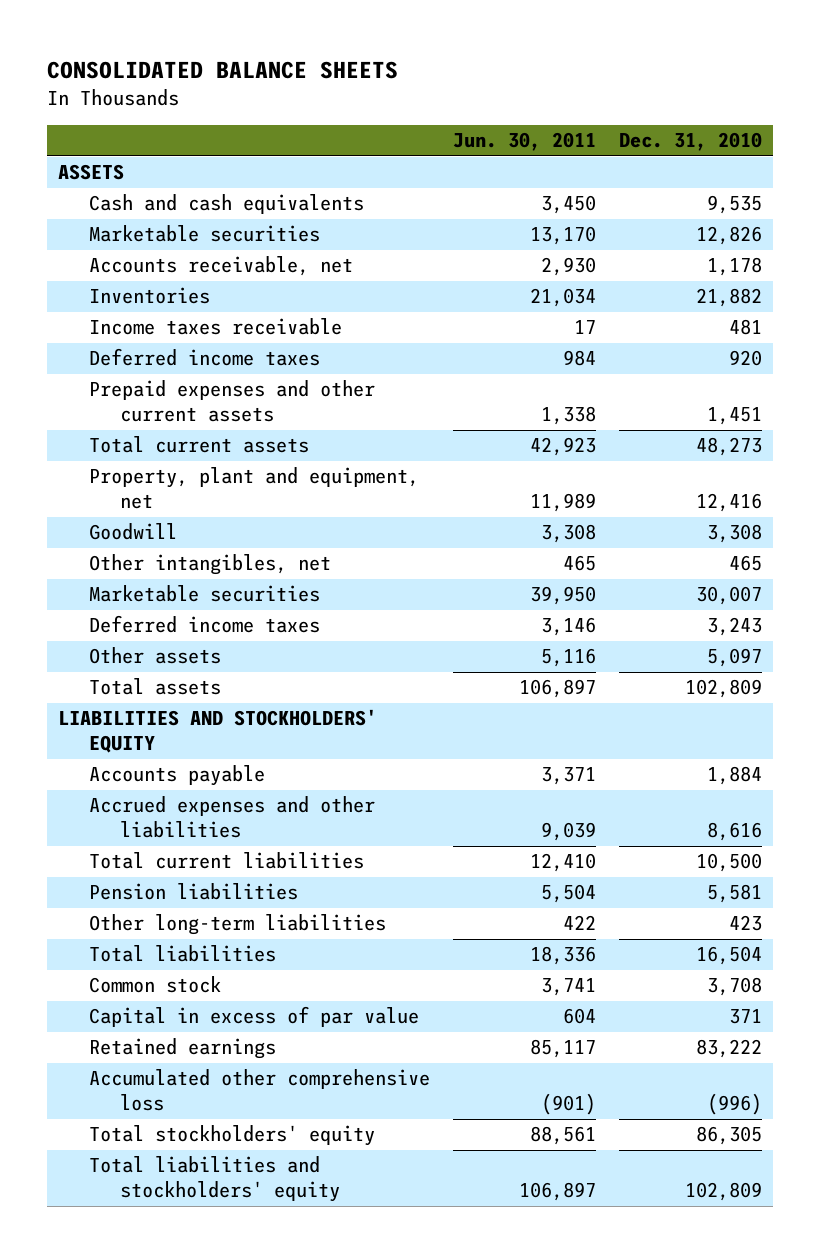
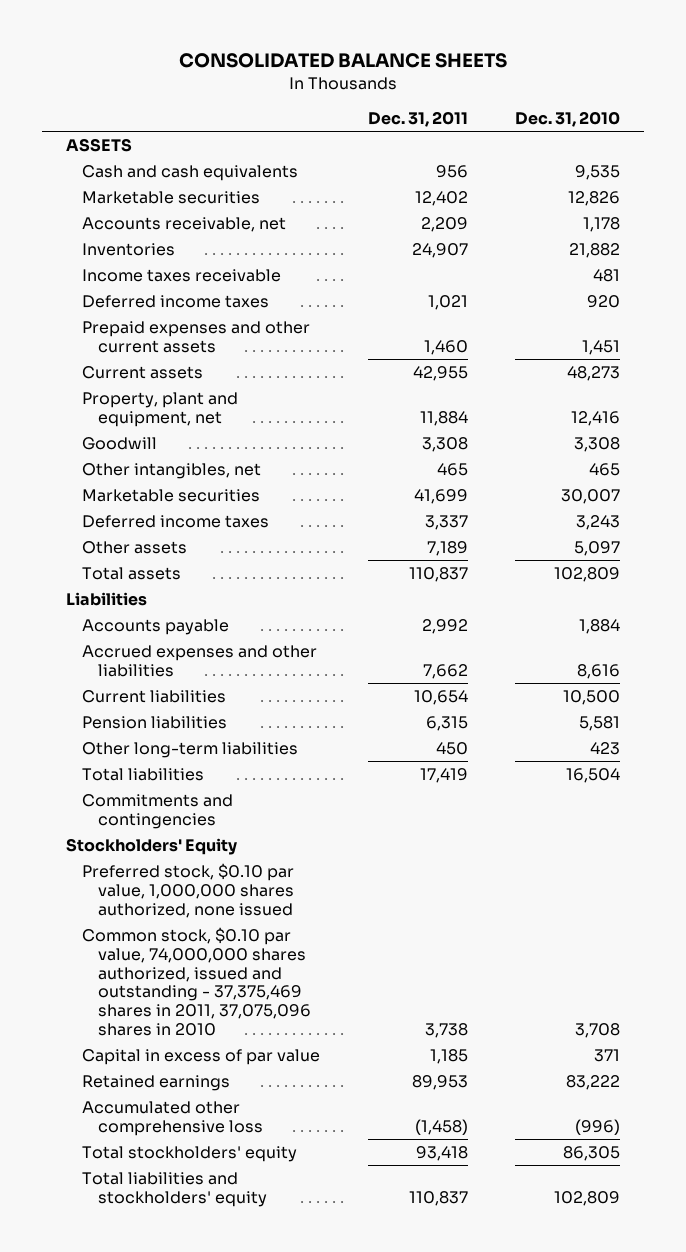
[453,132,597,152] Jun. 30, 2011 -> none
none -> [367,111,468,128] Dec. 31, 2011
[89,436,310,454] Total current assets -> [81,366,203,380] Current assets
[58,709,378,754] LIABILITIES AND STOCKHOLDERS' EQUITY -> none
none -> [66,592,148,607] Liabilities
[89,852,365,870] Total current liabilities -> [81,690,226,704] Current liabilities
none -> [81,794,233,829] Commitments and contingencies
none -> [66,838,238,856] Stockholders' Equity
none -> [81,863,294,918] Preferred stock, $0.10 par value, 1,000,000 shares authorized, none issued
[89,976,222,994] Common stock -> [81,927,311,1036] Common stock, $0.10 par value, 74,000,000 shares authorized, issued and outstanding - 37,375,469 shares in 2011, 37,075,096 shares in 2010

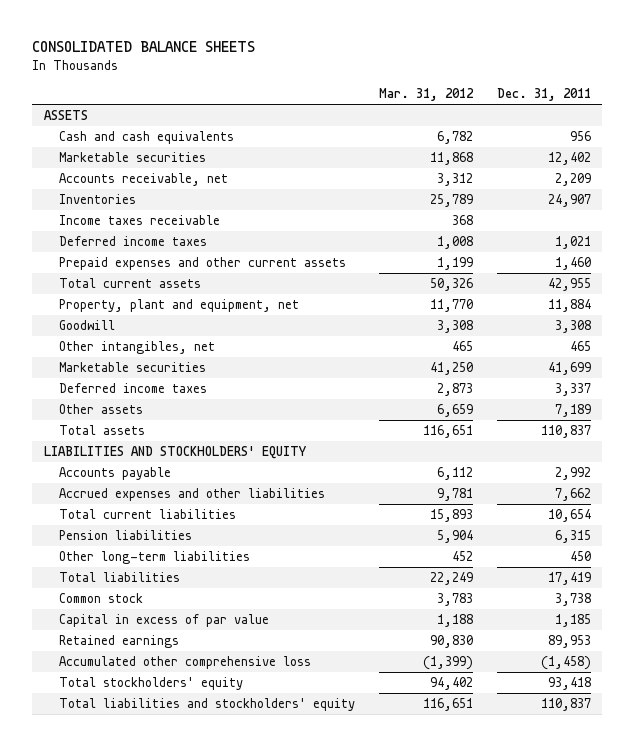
[515,111,621,128] Dec. 31, 2010 -> none
none -> [378,88,474,102] Mar. 31, 2012
[81,366,203,380] Current assets -> [59,278,202,289] Total current assets
[66,592,148,607] Liabilities -> none
none -> [44,446,307,460] LIABILITIES AND STOCKHOLDERS' EQUITY
[81,690,226,704] Current liabilities -> [59,509,237,520] Total current liabilities
[81,794,233,829] Commitments and contingencies -> none
[66,838,238,856] Stockholders' Equity -> none
[81,863,294,918] Preferred stock, $0.10 par value, 1,000,000 shares authorized, none issued -> none
[81,927,311,1036] Common stock, $0.10 par value, 74,000,000 shares authorized, issued and outstanding - 37,375,469 shares in 2011, 37,075,096 shares in 2010 -> [59,593,144,604] Common stock

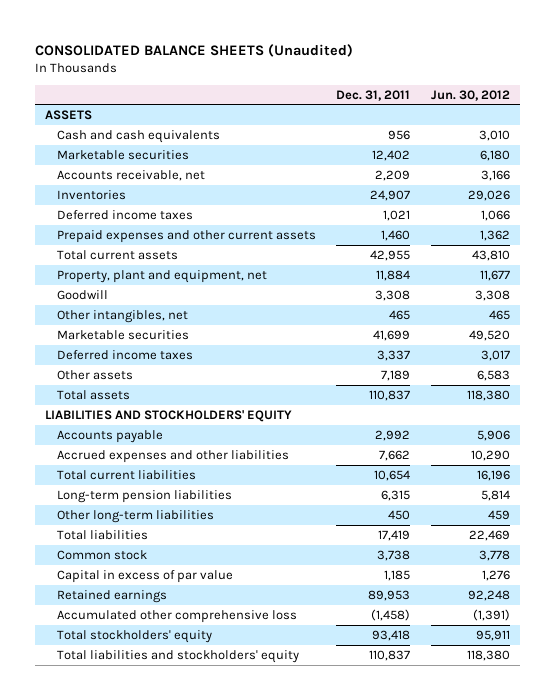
[32,41,256,53] CONSOLIDATED BALANCE SHEETS -> [34,43,353,57] CONSOLIDATED BALANCE SHEETS (Unaudited)
[378,88,474,102] Mar. 31, 2012 -> none
none -> [430,89,510,101] Jun. 30, 2012
[59,215,221,226] Income taxes receivable -> none
[59,530,193,541] Pension liabilities -> [56,489,232,503] Long-term pension liabilities

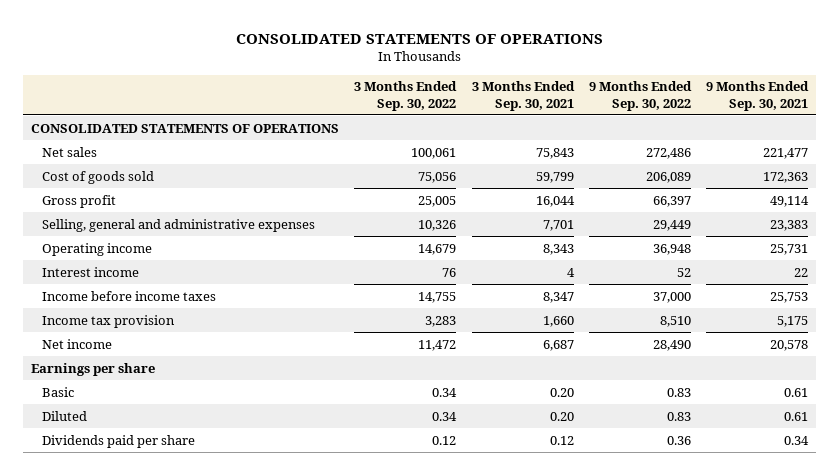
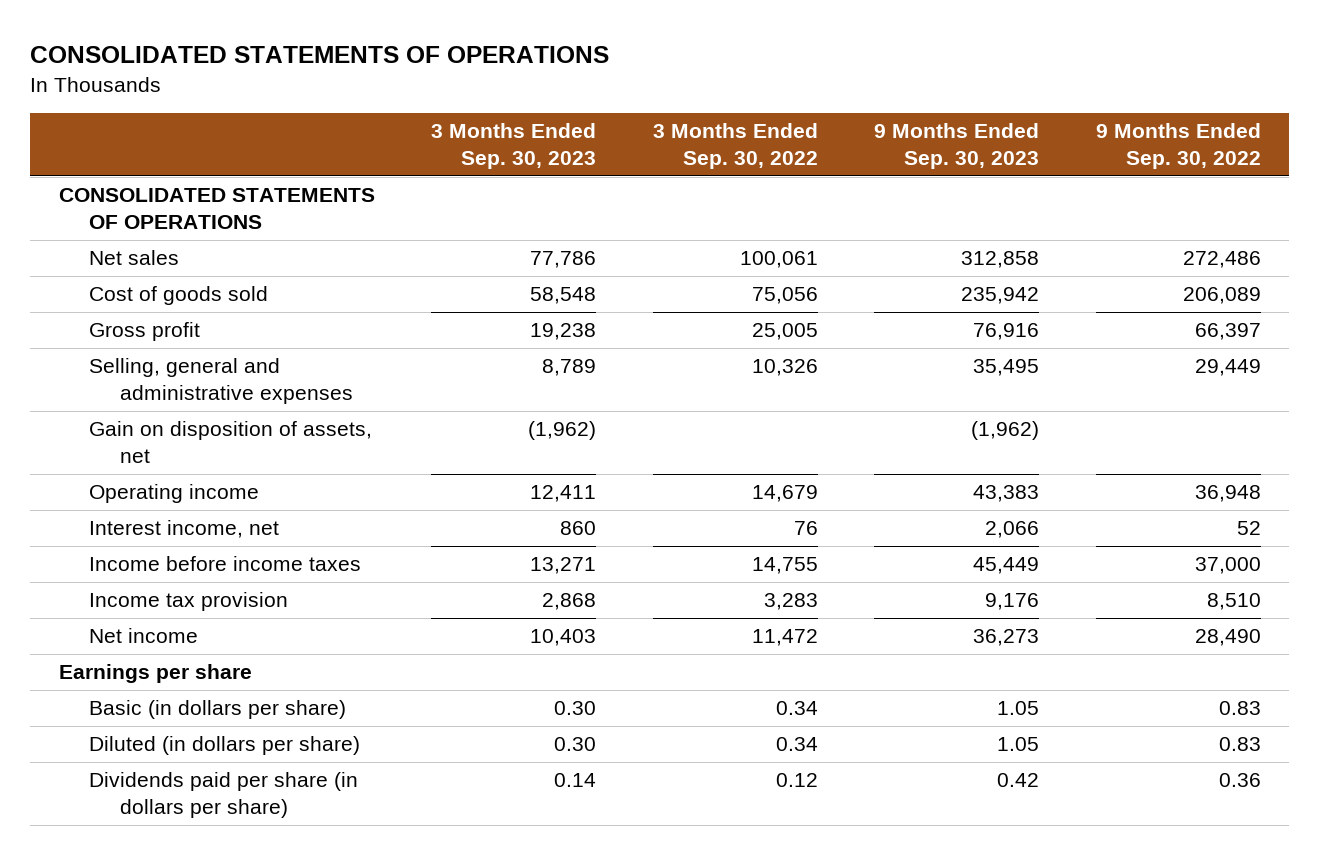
[471,81,575,111] 3 Months Ended Sep. 30, 2021 -> none
[706,81,810,111] 9 Months Ended Sep. 30, 2021 -> none
none -> [431,122,597,170] 3 Months Ended Sep. 30, 2023
none -> [874,122,1040,170] 9 Months Ended Sep. 30, 2023
none -> [89,421,373,464] Gain on disposition of assets, net
[41,266,139,277] Interest income -> [89,520,280,539] Interest income, net
[41,386,74,397] Basic -> [89,700,347,720] Basic (in dollars per share)
[41,410,87,421] Diluted -> [89,736,361,756] Diluted (in dollars per share)
[41,434,195,448] Dividends paid per share -> [89,772,359,819] Dividends paid per share (in dollars per share)

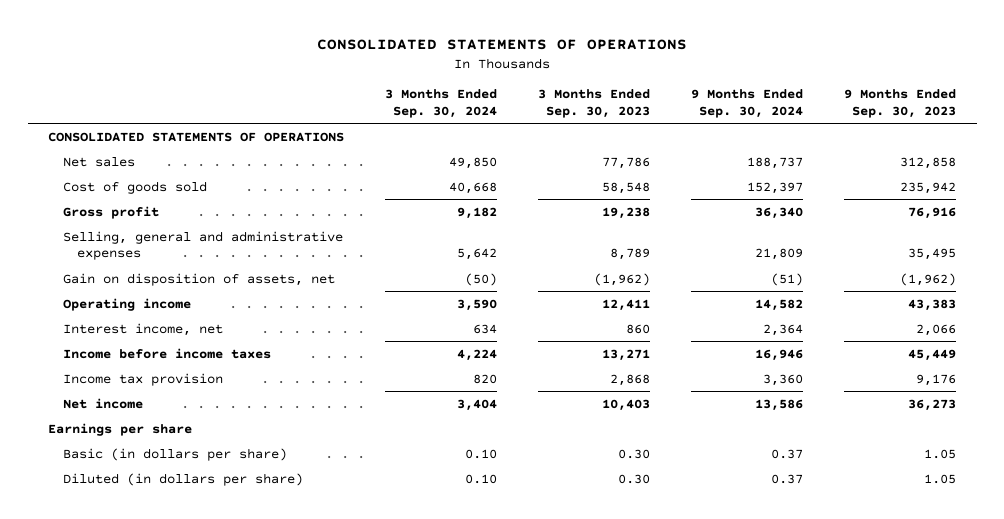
[652,122,818,170] 3 Months Ended Sep. 30, 2022 -> none
[1095,122,1261,170] 9 Months Ended Sep. 30, 2022 -> none
none -> [385,89,498,118] 3 Months Ended Sep. 30, 2024
none -> [691,89,804,118] 9 Months Ended Sep. 30, 2024
[89,772,359,819] Dividends paid per share (in dollars per share) -> none

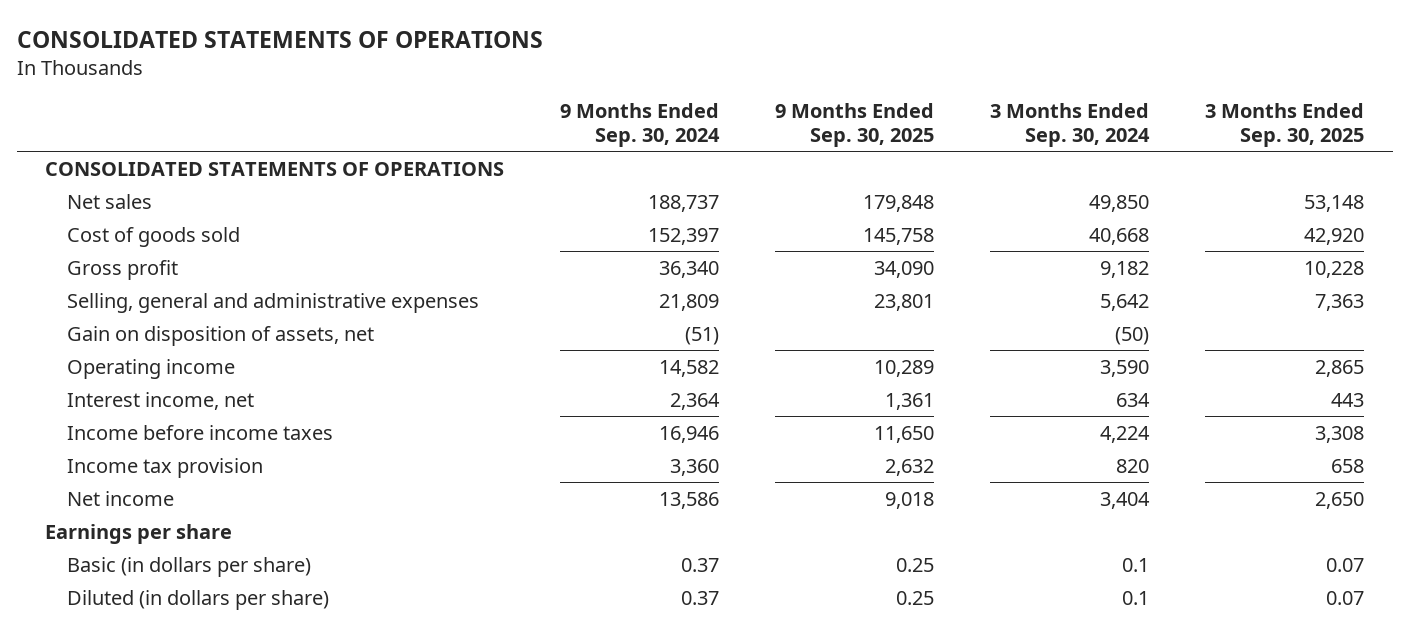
[538,89,651,118] 3 Months Ended Sep. 30, 2023 -> none
[844,89,957,118] 9 Months Ended Sep. 30, 2023 -> none
none -> [775,103,935,147] 9 Months Ended Sep. 30, 2025
none -> [1205,103,1365,147] 3 Months Ended Sep. 30, 2025
[465,448,498,459] 0.10 -> [1122,557,1150,572] 0.1
[465,473,498,484] 0.10 -> [1122,590,1150,605] 0.1

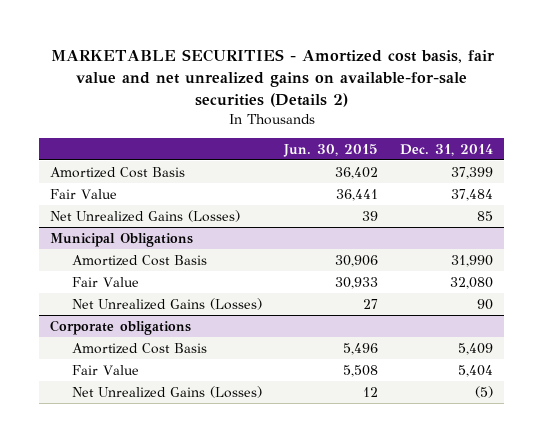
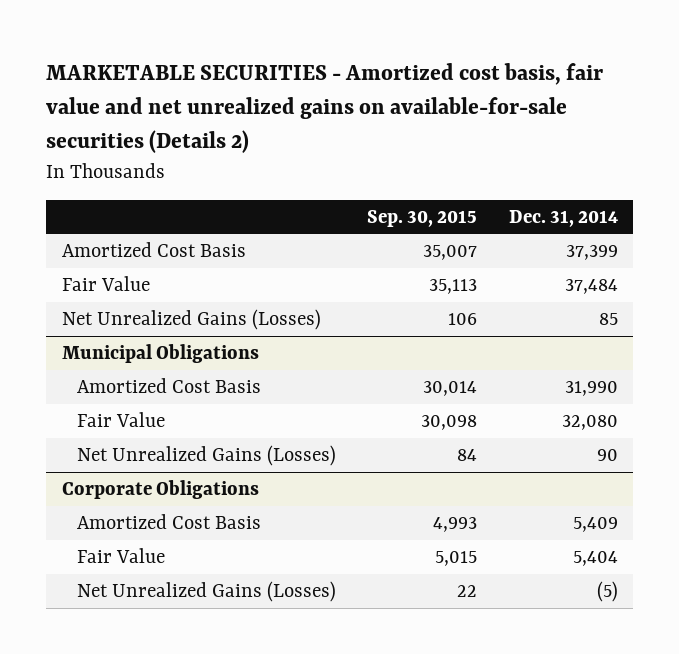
[283,143,379,157] Jun. 30, 2015 -> none
none -> [367,209,478,227] Sep. 30, 2015
[50,319,192,335] Corporate obligations -> [61,480,259,500] Corporate Obligations

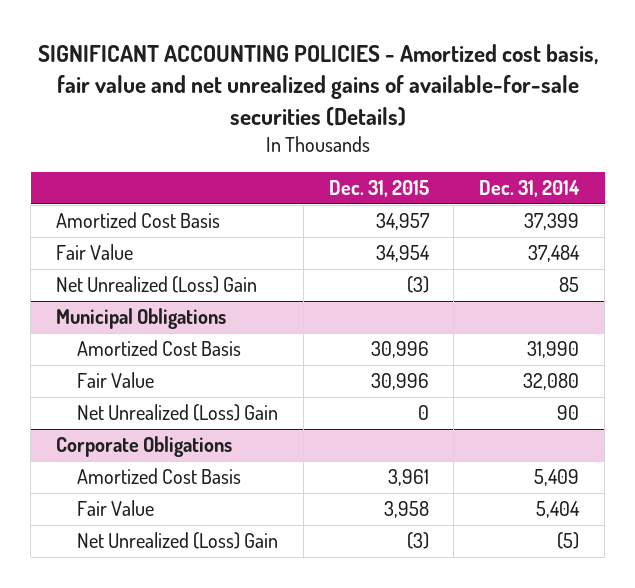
[46,63,604,154] MARKETABLE SECURITIES - Amortized cost basis, fair value and net unrealized gains on available-for-sale securities (Details 2) -> [37,43,598,126] SIGNIFICANT ACCOUNTING POLICIES - Amortized cost basis, fair value and net unrealized gains of available-for-sale securities (Details)
[367,209,478,227] Sep. 30, 2015 -> none
none -> [328,180,429,198] Dec. 31, 2015
[61,309,321,331] Net Unrealized Gains (Losses) -> [55,276,257,294] Net Unrealized (Loss) Gain
[77,445,337,467] Net Unrealized Gains (Losses) -> [76,404,278,422] Net Unrealized (Loss) Gain
[77,581,337,603] Net Unrealized Gains (Losses) -> [76,532,278,550] Net Unrealized (Loss) Gain

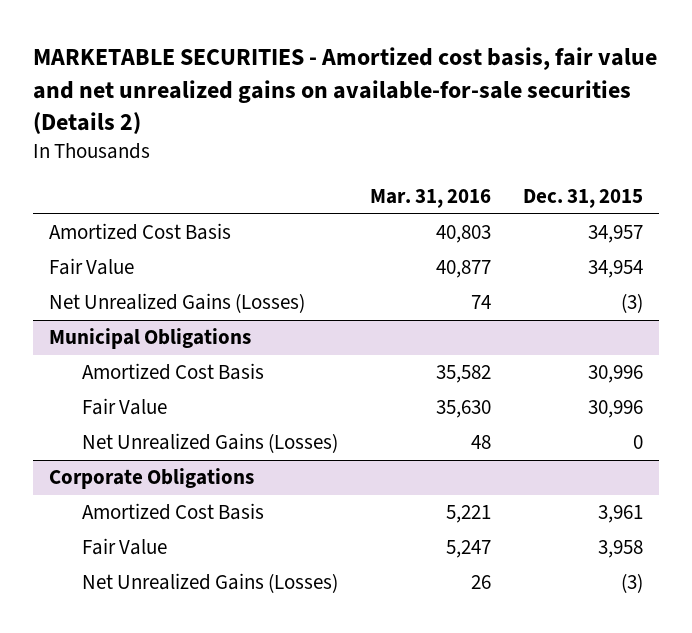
[37,43,598,126] SIGNIFICANT ACCOUNTING POLICIES - Amortized cost basis, fair value and net unrealized gains of available-for-sale securities (Details) -> [33,47,658,135] MARKETABLE SECURITIES - Amortized cost basis, fair value and net unrealized gains on available-for-sale securities (Details 2)
[479,180,581,198] Dec. 31, 2014 -> none
none -> [370,189,492,209] Mar. 31, 2016
[55,276,257,294] Net Unrealized (Loss) Gain -> [49,293,306,314] Net Unrealized Gains (Losses)
[76,404,278,422] Net Unrealized (Loss) Gain -> [82,433,339,454] Net Unrealized Gains (Losses)
[76,532,278,550] Net Unrealized (Loss) Gain -> [82,573,339,594] Net Unrealized Gains (Losses)

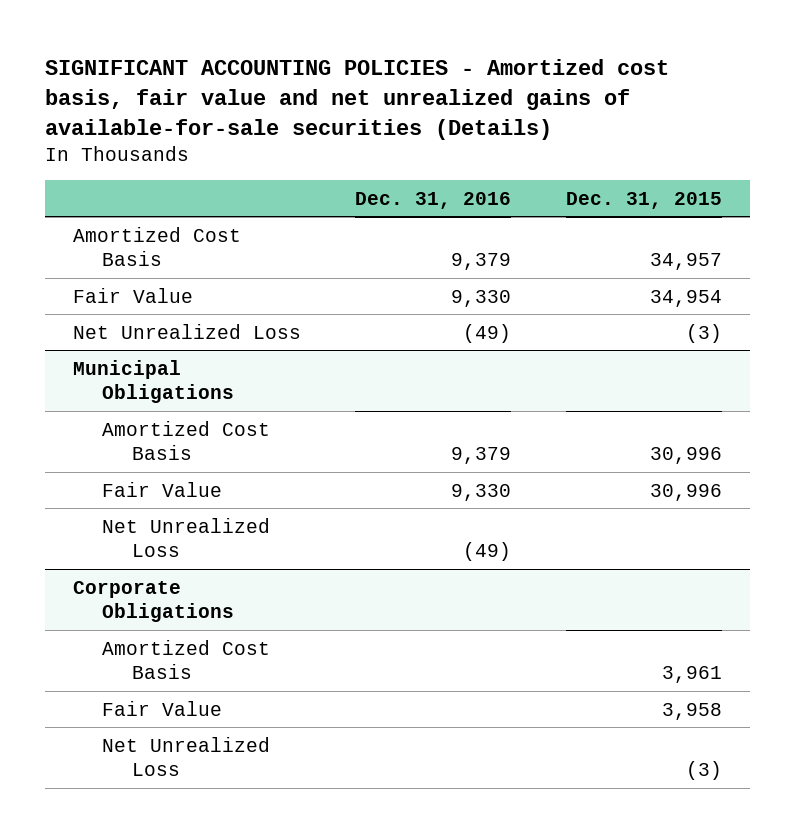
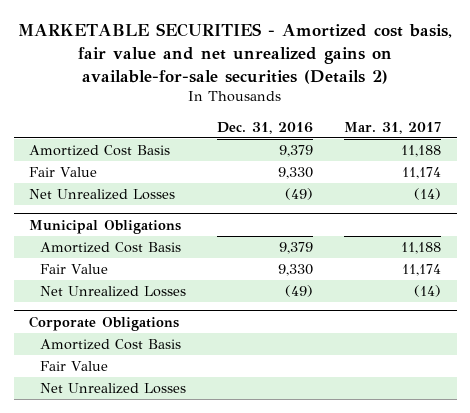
[45,58,670,140] SIGNIFICANT ACCOUNTING POLICIES - Amortized cost basis, fair value and net unrealized gains of available-for-sale securities (Details) -> [18,23,453,84] MARKETABLE SECURITIES - Amortized cost basis, fair value and net unrealized gains on available-for-sale securities (Details 2)
[566,191,723,209] Dec. 31, 2015 -> none
none -> [344,121,442,134] Mar. 31, 2017
[72,323,301,339] Net Unrealized Loss -> [29,189,176,201] Net Unrealized Losses
[102,517,271,557] Net Unrealized Loss -> [40,286,187,298] Net Unrealized Losses
[102,736,271,776] Net Unrealized Loss -> [40,383,187,395] Net Unrealized Losses

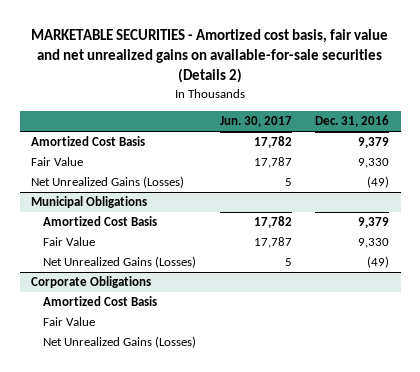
[344,121,442,134] Mar. 31, 2017 -> none
none -> [219,116,292,128] Jun. 30, 2017
[29,189,176,201] Net Unrealized Losses -> [31,176,185,189] Net Unrealized Gains (Losses)
[40,286,187,298] Net Unrealized Losses -> [43,256,197,269] Net Unrealized Gains (Losses)
[40,383,187,395] Net Unrealized Losses -> [43,336,197,349] Net Unrealized Gains (Losses)

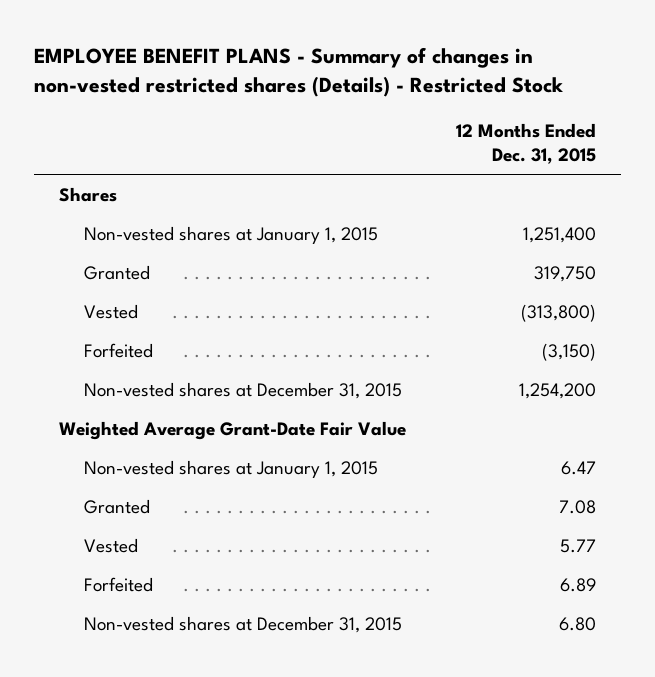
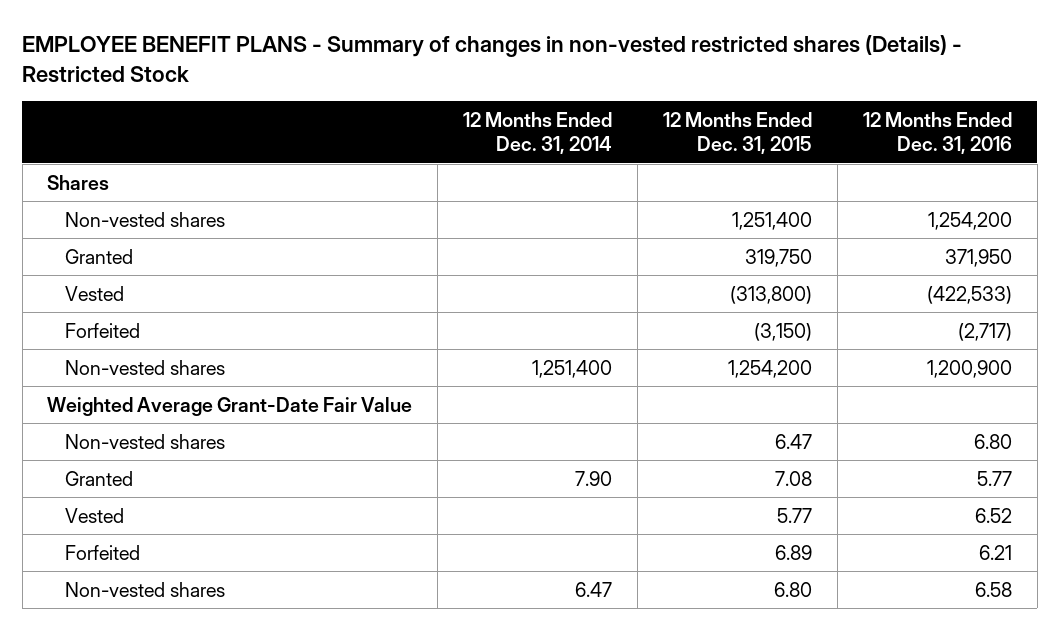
none -> [463,111,613,155] 12 Months Ended Dec. 31, 2014
none -> [863,111,1013,155] 12 Months Ended Dec. 31, 2016
[83,225,378,244] Non-vested shares at January 1, 2015 -> [64,211,225,227] Non-vested shares
[83,381,402,399] Non-vested shares at December 31, 2015 -> [64,359,225,375] Non-vested shares
[83,459,378,478] Non-vested shares at January 1, 2015 -> [64,433,225,449] Non-vested shares
[83,615,402,633] Non-vested shares at December 31, 2015 -> [64,581,225,597] Non-vested shares

